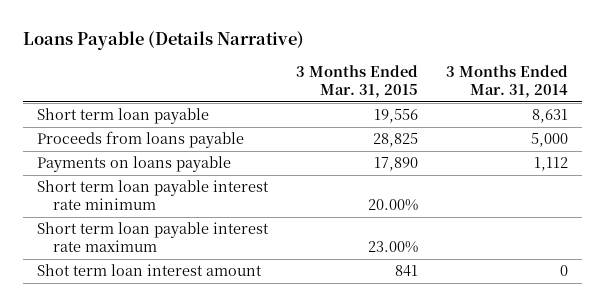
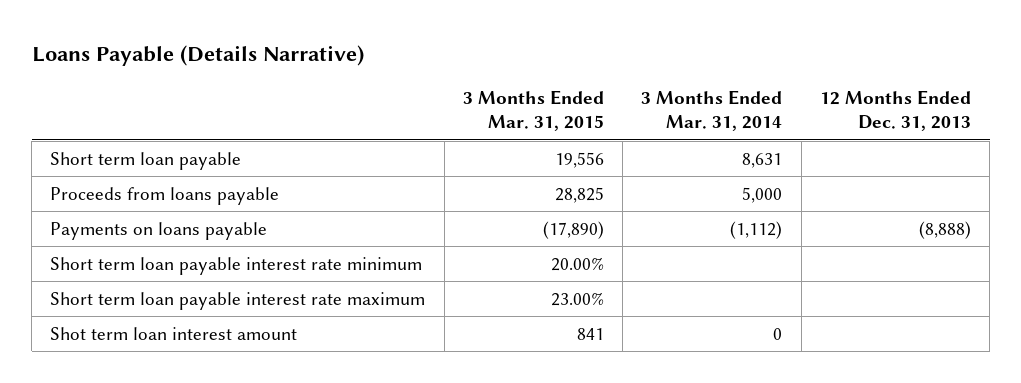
none -> [819,89,971,132] 12 Months Ended Dec. 31, 2013
[373,157,418,172] 17,890 -> [542,220,604,239] (17,890)
[533,157,568,172] 1,112 -> [730,220,783,239] (1,112)

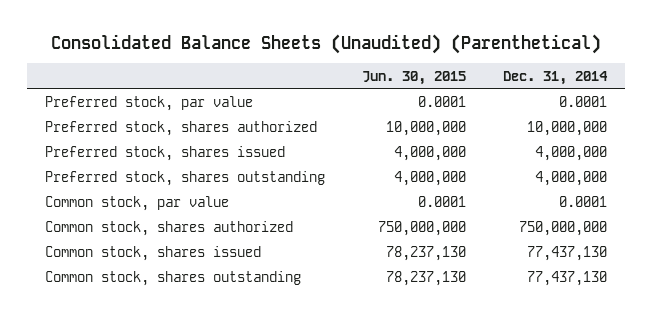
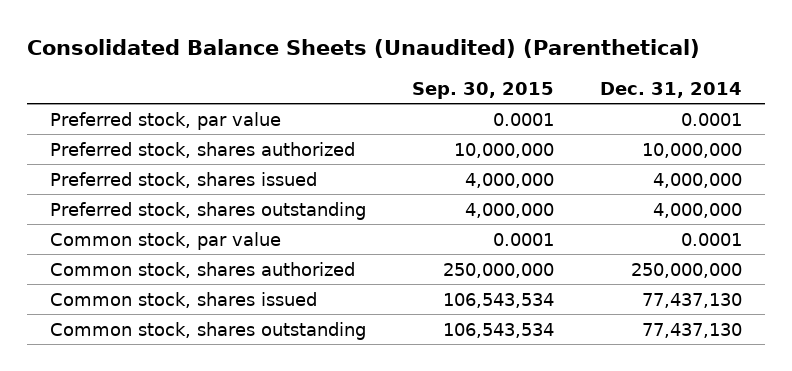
[362,70,467,85] Jun. 30, 2015 -> none
none -> [412,81,555,99] Sep. 30, 2015
[519,220,608,236] 750,000,000 -> [630,262,742,278] 250,000,000

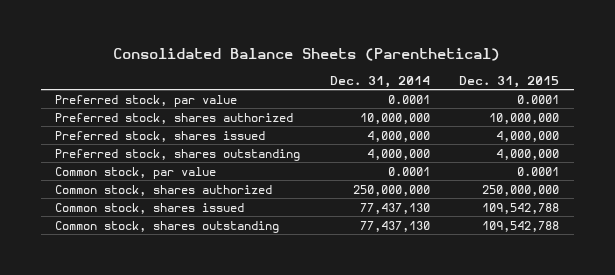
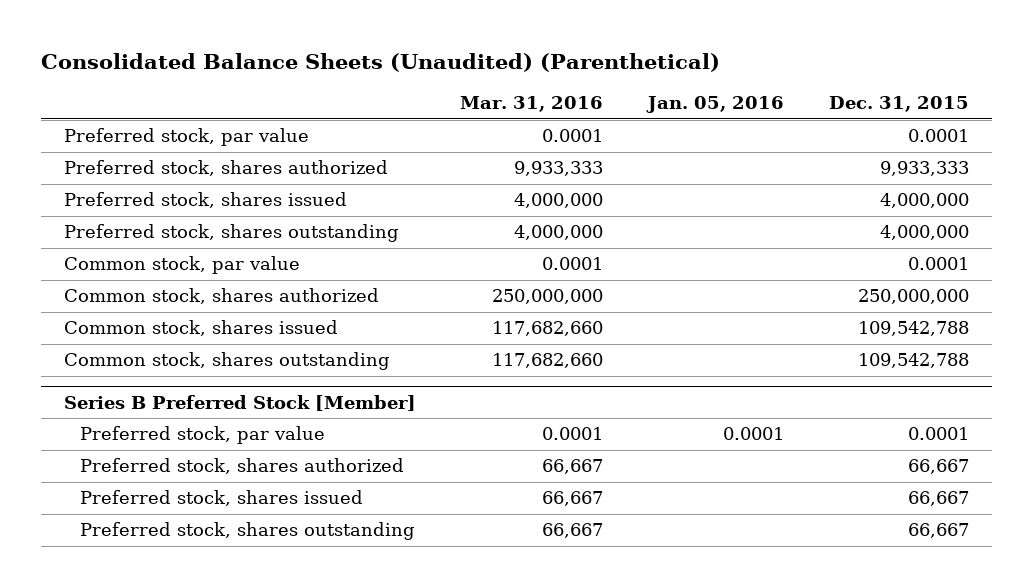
[113,48,501,62] Consolidated Balance Sheets (Parenthetical) -> [41,53,721,73] Consolidated Balance Sheets (Unaudited) (Parenthetical)
[329,75,430,88] Dec. 31, 2014 -> none
none -> [460,96,604,113] Mar. 31, 2016
none -> [646,96,785,114] Jan. 05, 2016
[489,112,560,124] 10,000,000 -> [880,161,970,177] 9,933,333
none -> [63,394,416,411] Series B Preferred Stock [Member]
none -> [79,426,325,445] Preferred stock, par value
none -> [79,458,404,475] Preferred stock, shares authorized
none -> [79,490,363,507] Preferred stock, shares issued
none -> [79,522,415,541] Preferred stock, shares outstanding

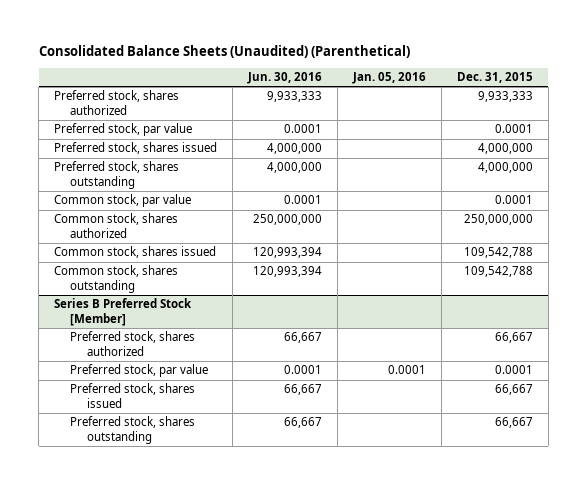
[460,96,604,113] Mar. 31, 2016 -> none
none -> [246,71,322,84] Jun. 30, 2016
[63,128,309,147] Preferred stock, par value -> [53,123,192,137] Preferred stock, par value
[79,426,325,445] Preferred stock, par value -> [70,364,209,378] Preferred stock, par value

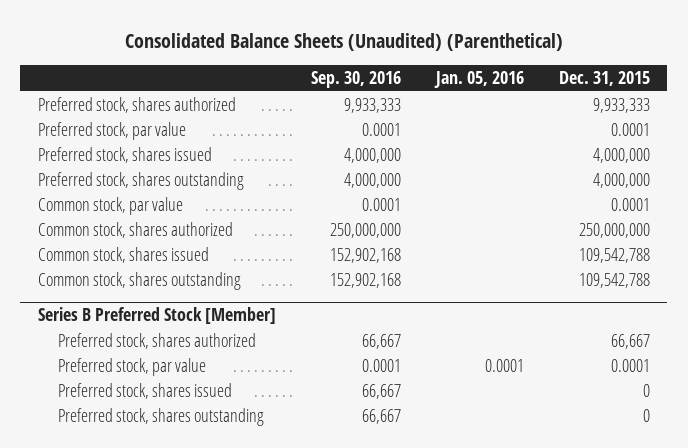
[246,71,322,84] Jun. 30, 2016 -> none
none -> [310,71,401,89] Sep. 30, 2016
[494,384,533,396] 66,667 -> [642,383,650,397] 0
[494,417,533,429] 66,667 -> [642,408,650,422] 0

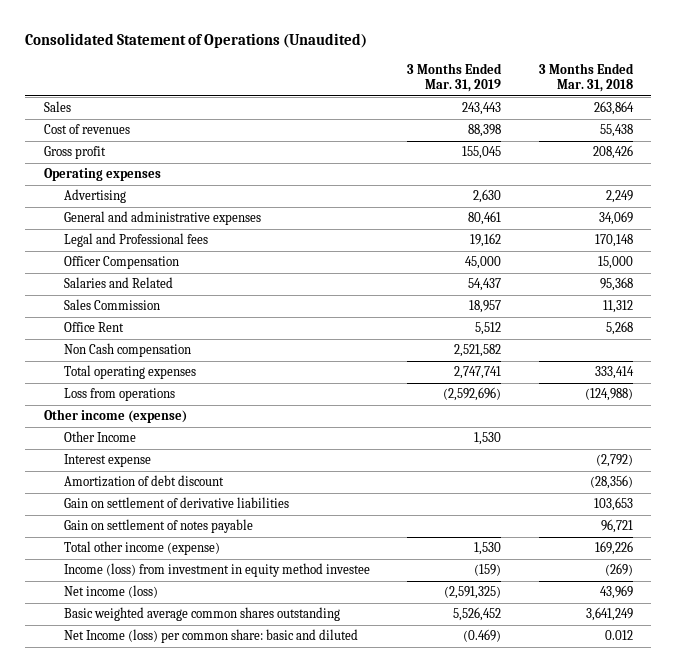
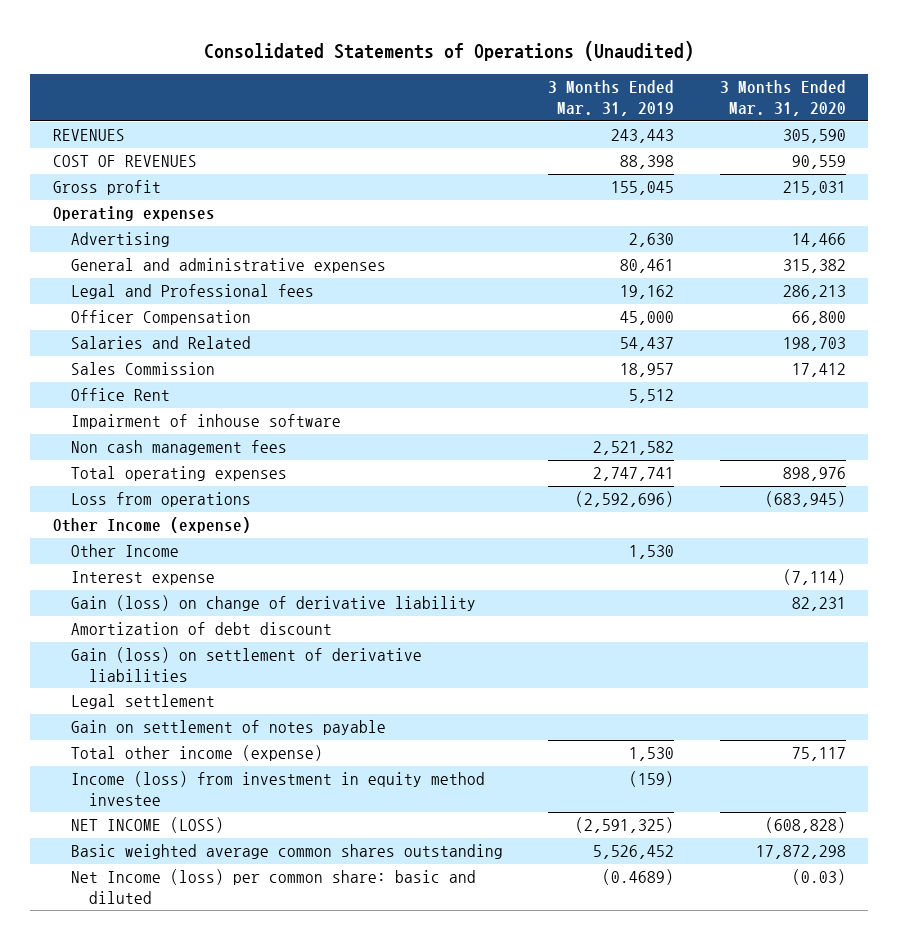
[25,33,368,49] Consolidated Statement of Operations (Unaudited) -> [204,41,695,62] Consolidated Statements of Operations (Unaudited)
[538,62,634,93] 3 Months Ended Mar. 31, 2018 -> none
none -> [719,80,846,117] 3 Months Ended Mar. 31, 2020
[43,101,71,113] Sales -> [53,129,126,142] REVENUES
[43,124,130,135] Cost of revenues -> [53,155,198,168] COST OF REVENUES
none -> [71,414,342,430] Impairment of inhouse software
[63,343,191,358] Non Cash compensation -> [71,440,288,456] Non cash management fees
[43,409,187,424] Other income (expense) -> [53,517,252,534] Other Income (expense)
none -> [71,595,477,612] Gain (loss) on change of derivative liability
[63,497,289,509] Gain on settlement of derivative liabilities -> [71,647,423,683] Gain (loss) on settlement of derivative liabilities
none -> [71,694,216,710] Legal settlement
[63,585,158,599] Net income (loss) -> [71,817,225,834] NET INCOME (LOSS)
[463,629,502,643] (0.469) -> [602,869,675,886] (0.4689)

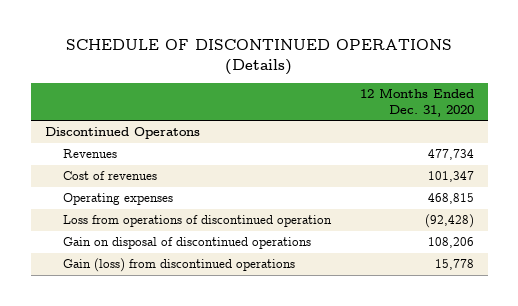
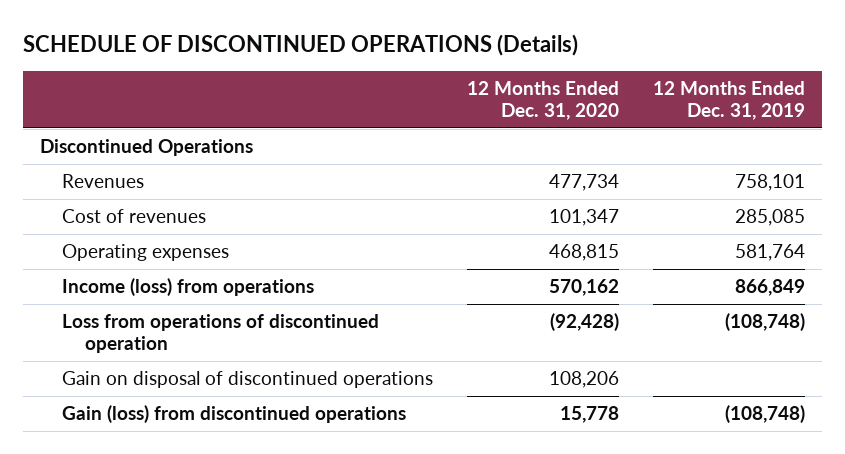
none -> [653,80,806,120] 12 Months Ended Dec. 31, 2019
[44,127,200,140] Discontinued Operatons -> none
none -> [39,139,253,157] Discontinued Operations
none -> [62,278,315,297] Income (loss) from operations

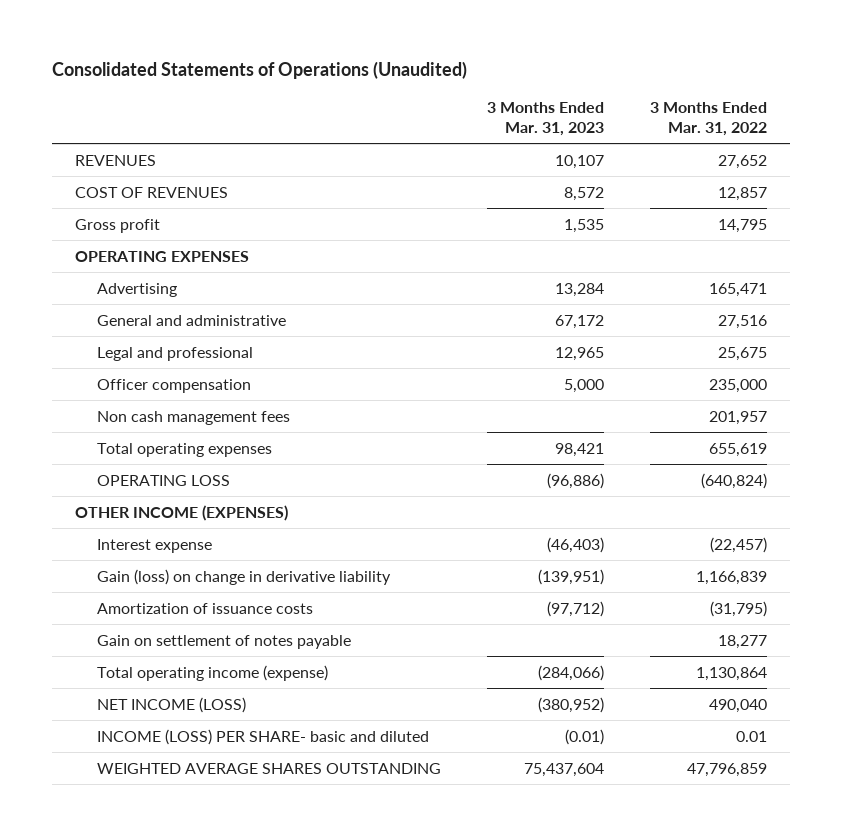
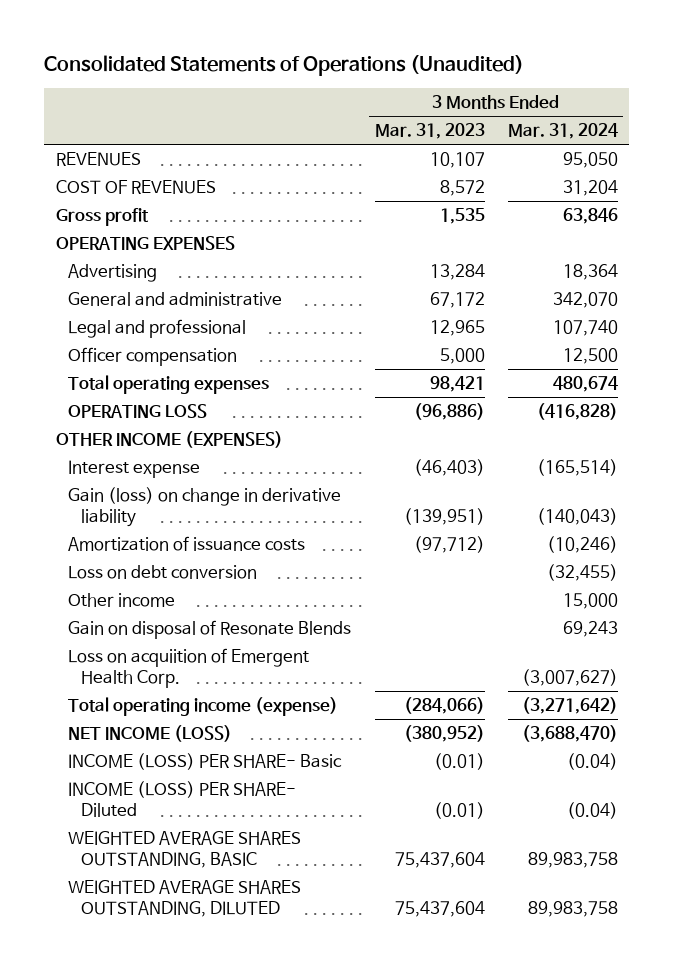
[650,101,768,136] 3 Months Ended Mar. 31, 2022 -> none
none -> [507,123,618,140] Mar. 31, 2024
[97,410,291,425] Non cash management fees -> none
[97,634,352,649] Gain on settlement of notes payable -> none
none -> [68,565,258,580] Loss on debt conversion
none -> [68,593,176,608] Other income
none -> [68,620,352,640] Gain on disposal of Resonate Blends
none -> [68,648,310,688] Loss on acquiition of Emergent Health Corp.
[97,728,430,745] INCOME (LOSS) PER SHARE- basic and diluted -> [68,753,343,771] INCOME (LOSS) PER SHARE- Basic
none -> [68,781,297,817] INCOME (LOSS) PER SHARE- Diluted
[97,762,442,774] WEIGHTED AVERAGE SHARES OUTSTANDING -> [68,831,302,868] WEIGHTED AVERAGE SHARES OUTSTANDING, BASIC
none -> [68,880,302,917] WEIGHTED AVERAGE SHARES OUTSTANDING, DILUTED

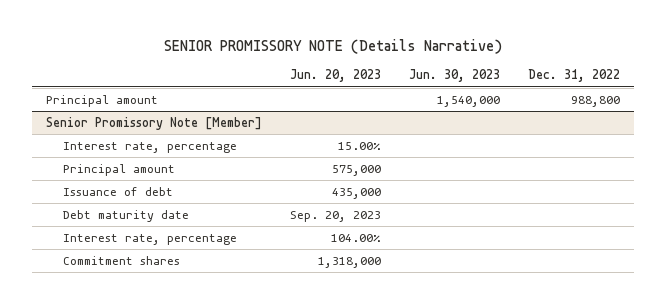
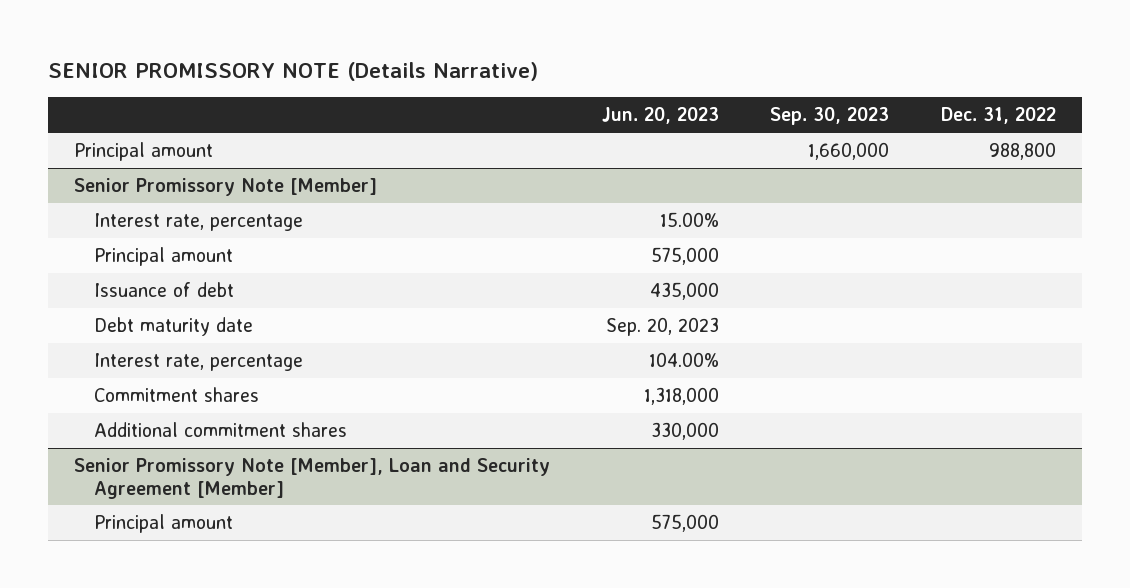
[409,69,501,83] Jun. 30, 2023 -> none
none -> [770,107,890,126] Sep. 30, 2023
none -> [93,421,347,437] Additional commitment shares
none -> [73,457,550,499] Senior Promissory Note [Member], Loan and Security Agreement [Member]
none -> [93,513,233,533] Principal amount

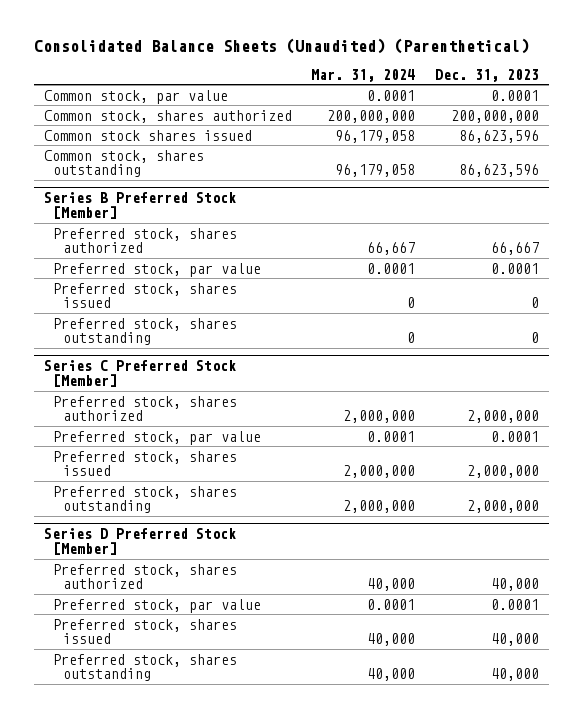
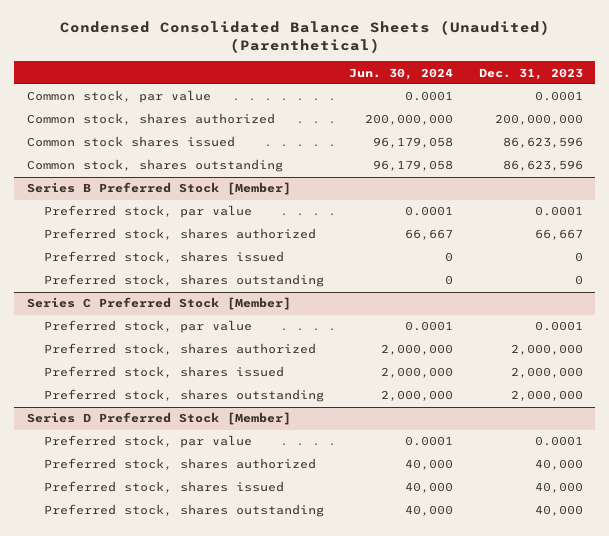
[33,38,529,55] Consolidated Balance Sheets (Unaudited) (Parenthetical) -> [59,19,550,53] Condensed Consolidated Balance Sheets (Unaudited) (Parenthetical)
[311,68,416,82] Mar. 31, 2024 -> none
none -> [349,67,454,80] Jun. 30, 2024
[53,227,238,254] Preferred stock, shares authorized -> [43,228,316,241] Preferred stock, shares authorized
[53,395,238,422] Preferred stock, shares authorized -> [43,343,316,356] Preferred stock, shares authorized
[53,563,238,590] Preferred stock, shares authorized -> [43,458,316,471] Preferred stock, shares authorized

